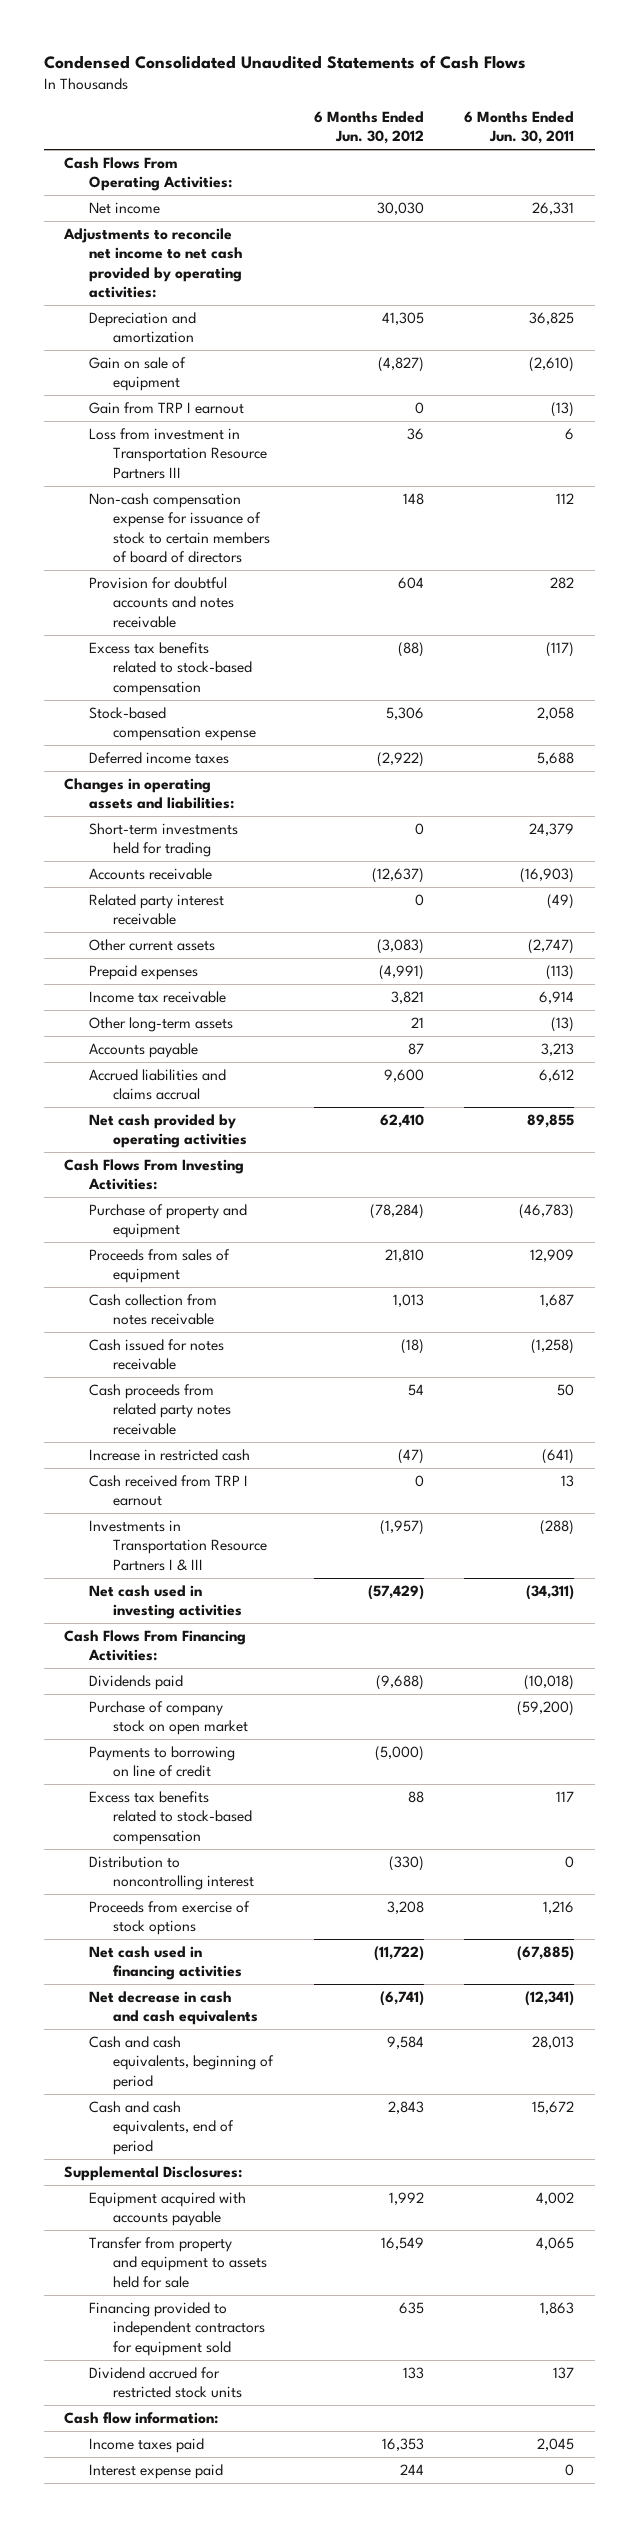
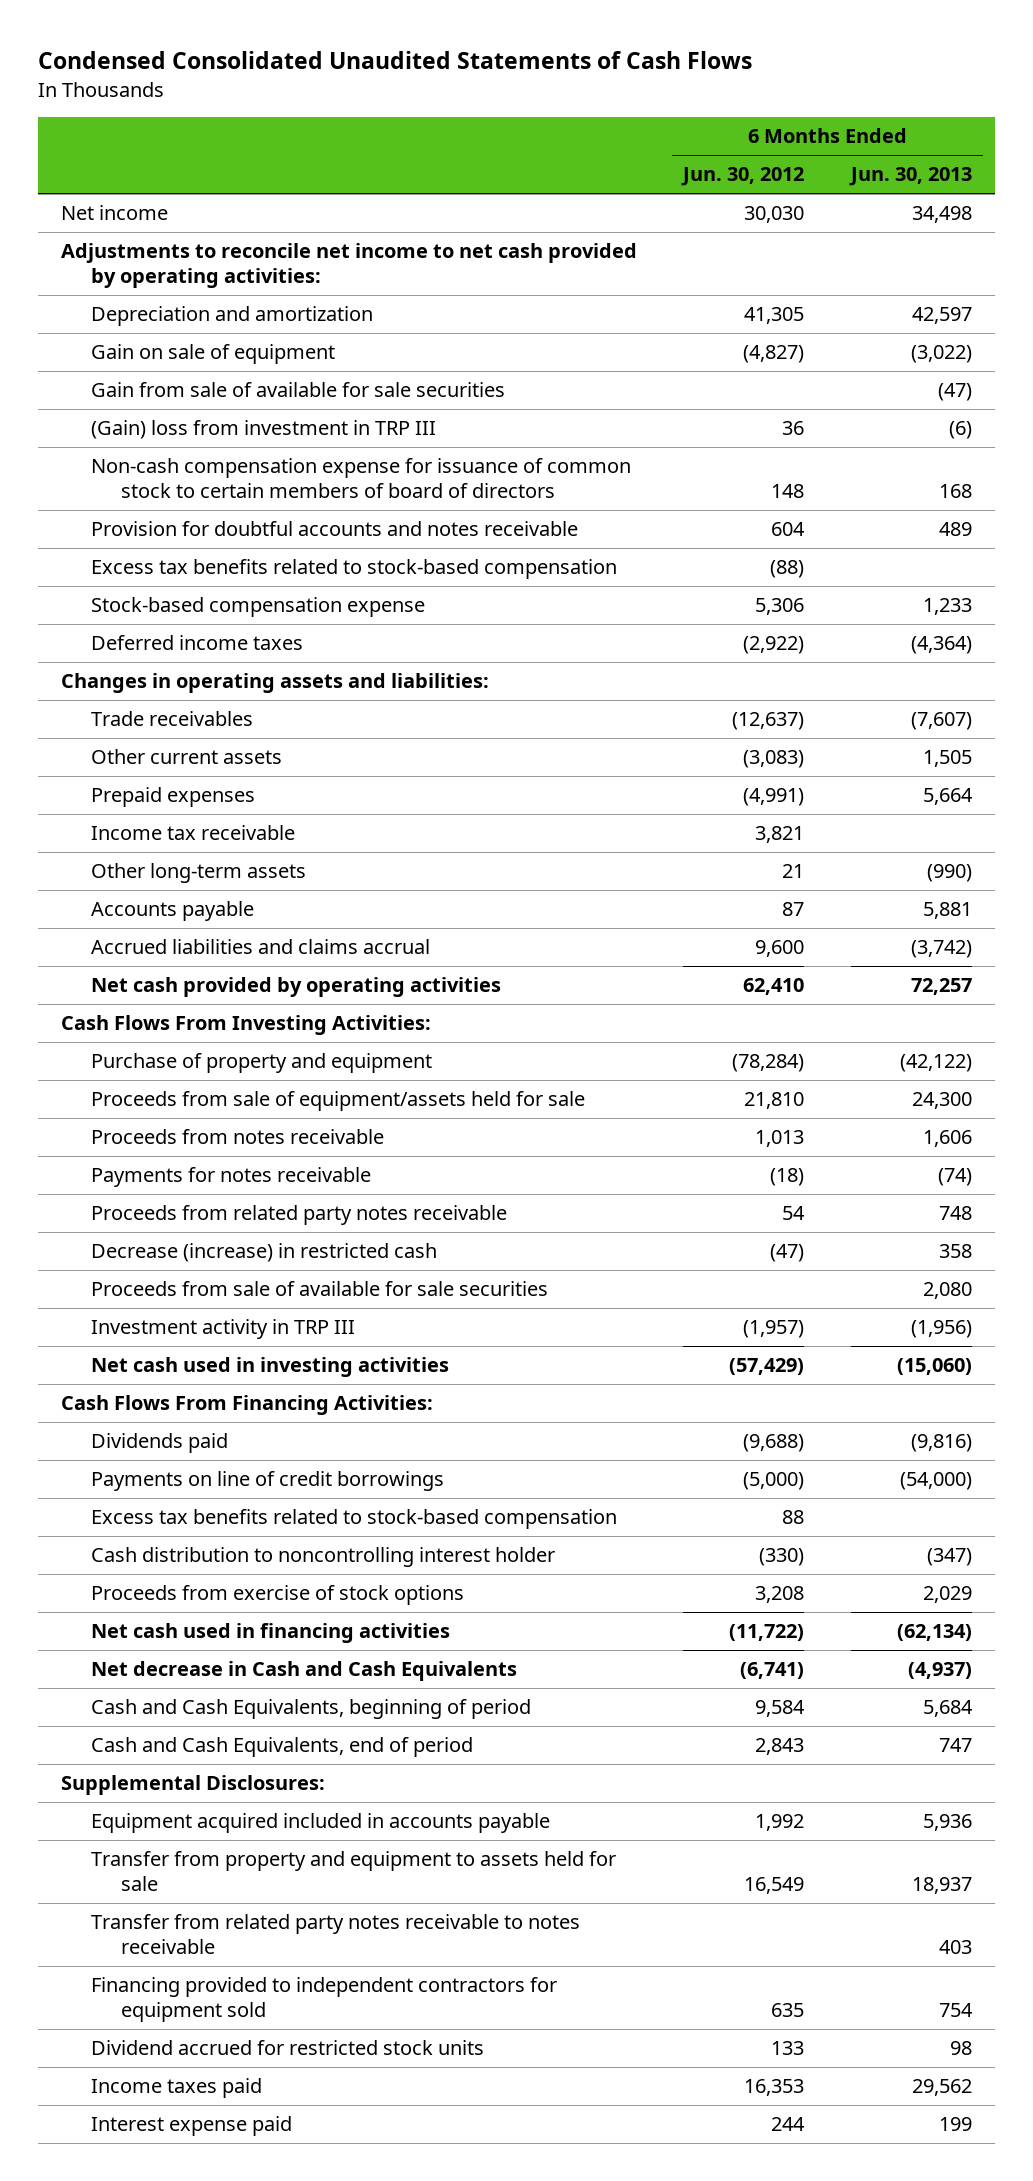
[464,111,575,145] 6 Months Ended Jun. 30, 2011 -> none
none -> [848,167,972,187] Jun. 30, 2013
[64,157,232,192] Cash Flows From Operating Activities: -> none
[88,402,244,415] Gain from TRP I earnout -> none
none -> [91,382,506,398] Gain from sale of available for sale securities
[88,428,268,479] Loss from investment in Transportation Resource Partners III -> [91,420,437,440] (Gain) loss from investment in TRP III
[88,493,271,563] Non-cash compensation expense for issuance of stock to certain members of board of directors -> [91,458,632,498] Non-cash compensation expense for issuance of common stock to certain members of board of directors
[88,823,238,858] Short-term investments held for trading -> none
[88,894,224,926] Related party interest receivable -> none
[88,868,212,881] Accounts receivable -> [91,711,254,727] Trade receivables
[88,1475,248,1507] Cash received from TRP I earnout -> none
[88,1249,230,1284] Proceeds from sales of equipment -> [91,1091,586,1112] Proceeds from sale of equipment/assets held for sale
[88,1294,217,1326] Cash collection from notes receivable -> [91,1129,385,1145] Proceeds from notes receivable
[88,1339,224,1371] Cash issued for notes receivable -> [91,1167,372,1188] Payments for notes receivable
[88,1384,232,1435] Cash proceeds from related party notes receivable -> [91,1205,508,1226] Proceeds from related party notes receivable
[88,1449,250,1462] Increase in restricted cash -> [91,1243,438,1263] Decrease (increase) in restricted cash
none -> [91,1281,549,1297] Proceeds from sale of available for sale securities
[88,1520,268,1571] Investments in Transportation Resource Partners I & III -> [91,1319,356,1340] Investment activity in TRP III
[88,1701,249,1736] Purchase of company stock on open market -> none
[88,1746,235,1778] Payments to borrowing on line of credit -> [91,1471,445,1492] Payments on line of credit borrowings
[88,1856,255,1891] Distribution to noncontrolling interest -> [91,1547,556,1568] Cash distribution to noncontrolling interest holder
[88,1991,259,2026] Net decrease in cash and cash equivalents -> [91,1661,518,1682] Net decrease in Cash and Cash Equivalents
[88,2036,275,2090] Cash and cash equivalents, beginning of period -> [91,1699,532,1720] Cash and Cash Equivalents, beginning of period
[88,2101,235,2155] Cash and cash equivalents, end of period -> [91,1737,474,1758] Cash and Cash Equivalents, end of period
[88,2192,246,2227] Equipment acquired with accounts payable -> [91,1813,551,1834] Equipment acquired included in accounts payable
none -> [91,1914,581,1954] Transfer from related party notes receivable to notes receivable
[64,2412,219,2425] Cash flow information: -> none

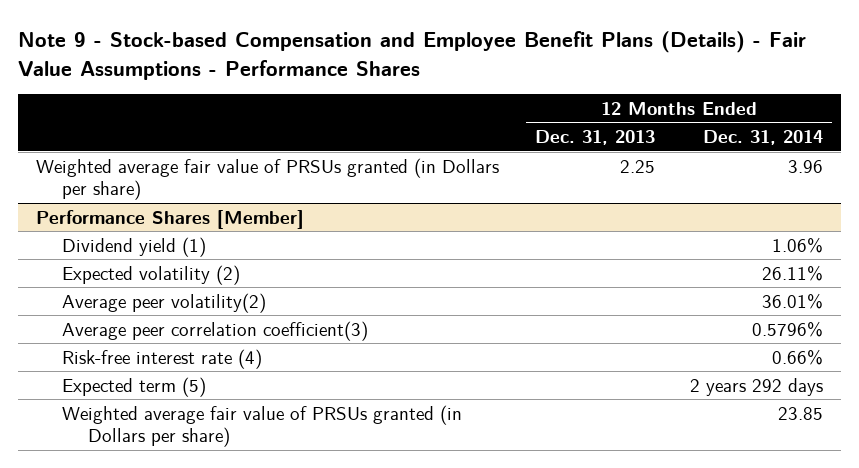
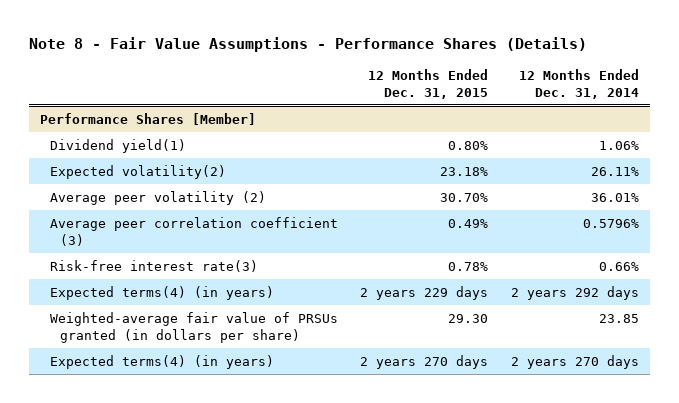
[18,30,807,80] Note 9 - Stock-based Compensation and Employee Benefit Plans (Details) - Fair Value Assumptions - Performance Shares -> [28,36,587,52] Note 8 - Fair Value Assumptions - Performance Shares (Details)
[534,130,655,146] Dec. 31, 2013 -> none
none -> [368,68,489,99] 12 Months Ended Dec. 31, 2015
[36,157,500,201] Weighted average fair value of PRSUs granted (in Dollars per share) -> none
[62,236,207,257] Dividend yield (1) -> [49,138,186,153] Dividend yield(1)
[62,264,241,285] Expected volatility (2) -> [49,164,226,179] Expected volatility(2)
[62,292,267,313] Average peer volatility(2) -> [49,190,266,205] Average peer volatility (2)
[62,320,369,341] Average peer correlation coefficient(3) -> [49,216,338,246] Average peer correlation coefficient (3)
[62,348,263,369] Risk-free interest rate (4) -> [49,259,258,272] Risk-free interest rate(3)
[62,376,207,397] Expected term (5) -> [49,285,274,300] Expected terms(4) (in years)
[62,404,463,448] Weighted average fair value of PRSUs granted (in Dollars per share) -> [49,311,338,343] Weighted-average fair value of PRSUs granted (in dollars per share)
none -> [49,354,274,369] Expected terms(4) (in years)

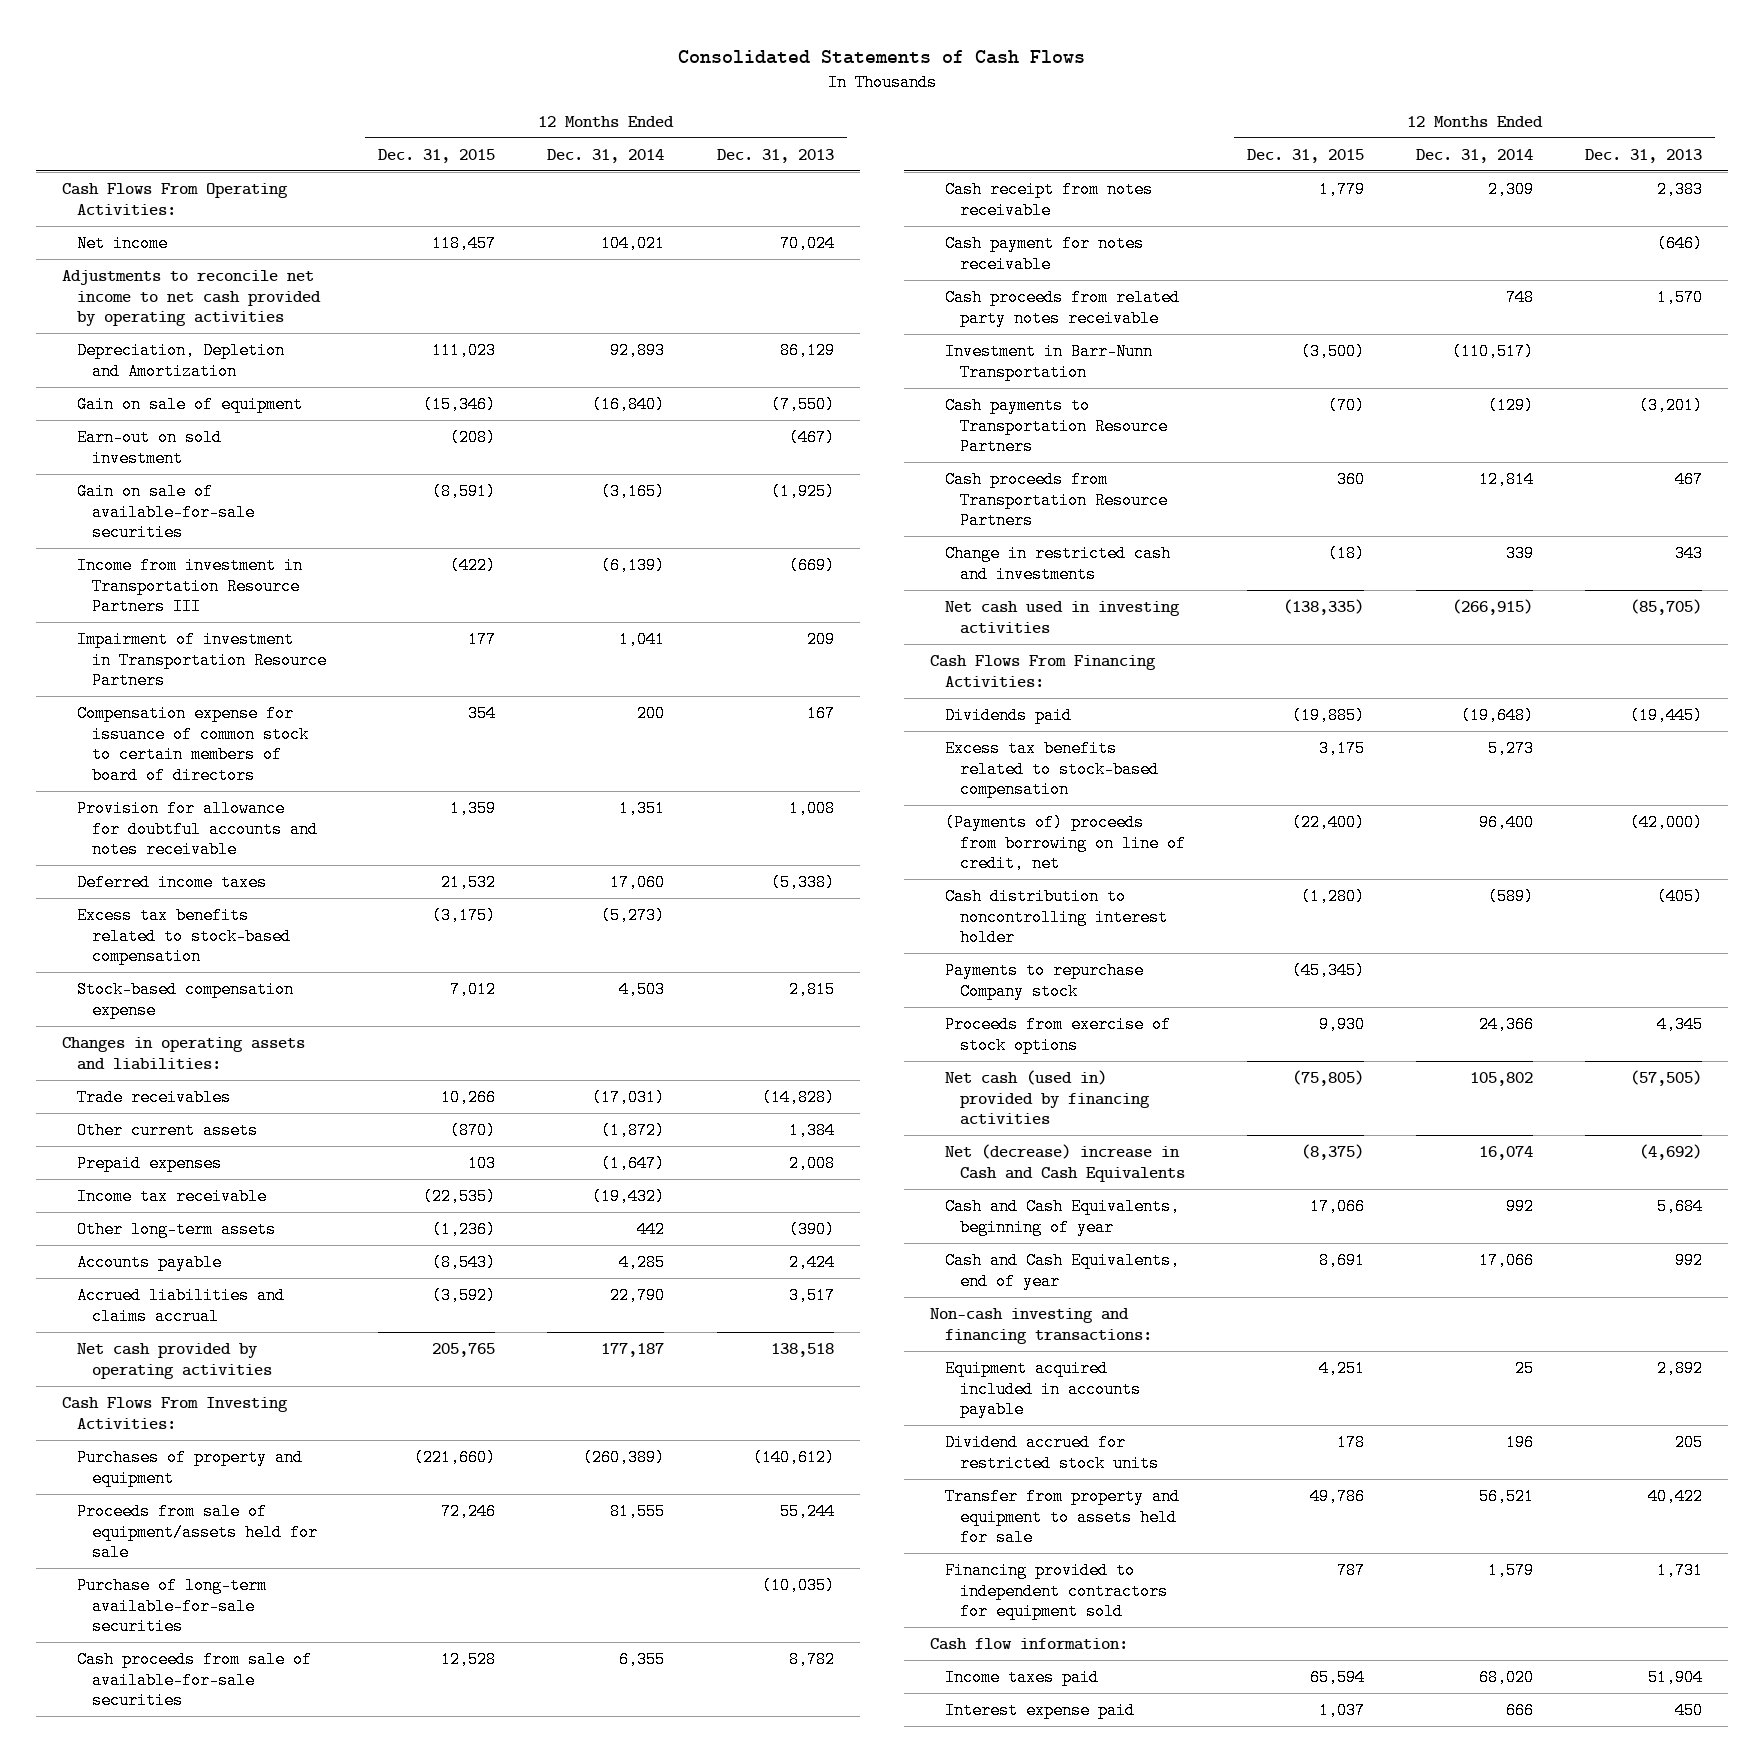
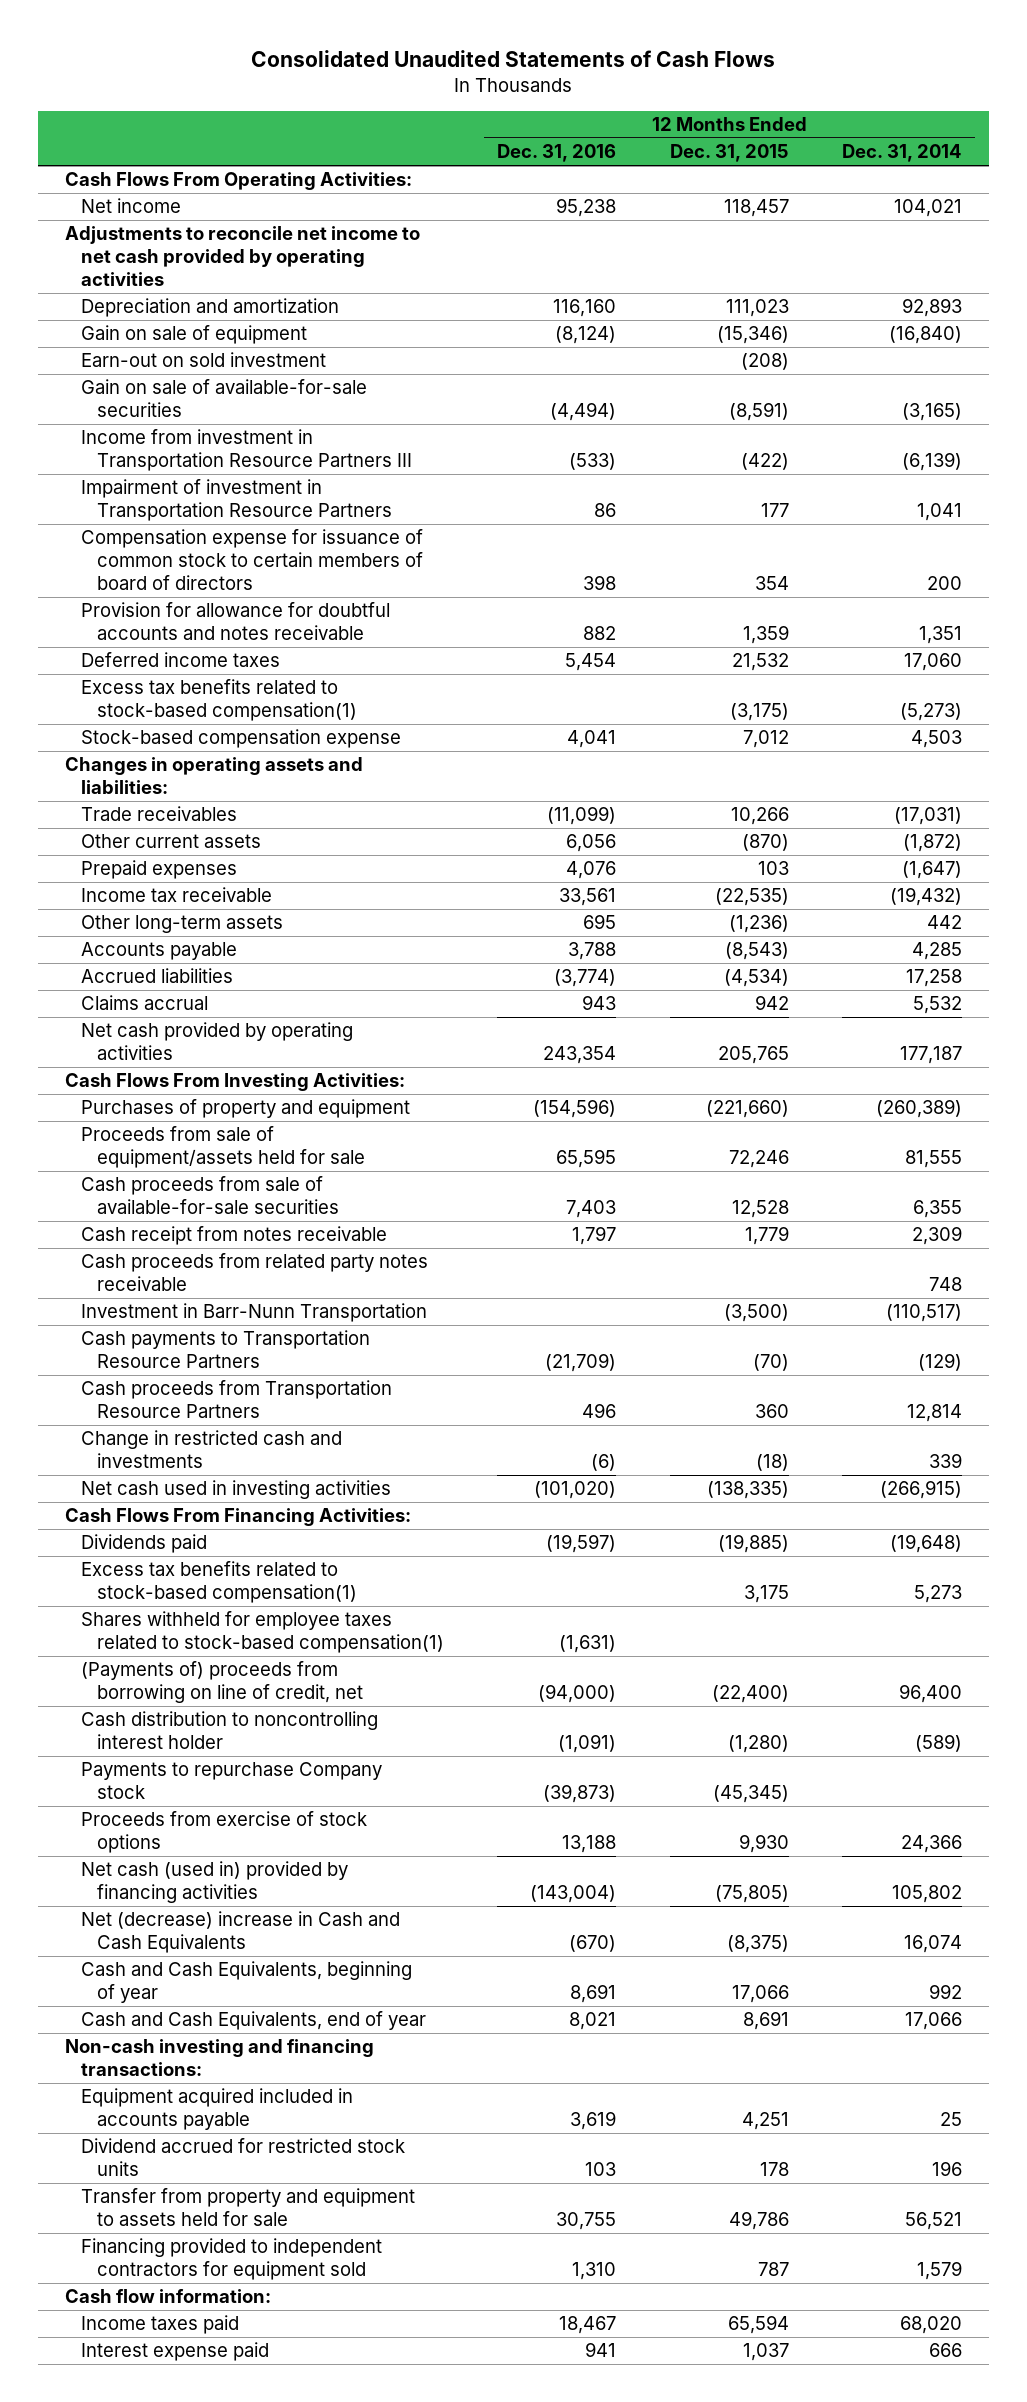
[677,50,1085,65] Consolidated Statements of Cash Flows -> [251,50,776,68] Consolidated Unaudited Statements of Cash Flows
[716,148,834,163] Dec. 31, 2013 -> none
none -> [497,144,617,163] Dec. 31, 2016
[76,341,285,380] Depreciation, Depletion and Amortization -> [81,298,340,318] Depreciation and amortization
[76,906,291,966] Excess tax benefits related to stock-based compensation -> [81,679,358,722] Excess tax benefits related to stock-based compensation(1)
[76,1286,285,1325] Accrued liabilities and claims accrual -> [81,968,234,984] Accrued liabilities
[432,1286,497,1304] (3,592) -> [723,969,789,988] (4,534)
[610,1286,666,1304] 22,790 -> [905,969,962,988] 17,258
none -> [81,995,209,1011] Claims accrual
[76,1576,267,1636] Purchase of long-term available-for-sale securities -> none
[945,234,1145,273] Cash payment for notes receivable -> none
[945,739,1160,799] Excess tax benefits related to stock-based compensation -> [81,1561,358,1604] Excess tax benefits related to stock-based compensation(1)
none -> [81,1611,445,1654] Shares withheld for employee taxes related to stock-based compensation(1)

